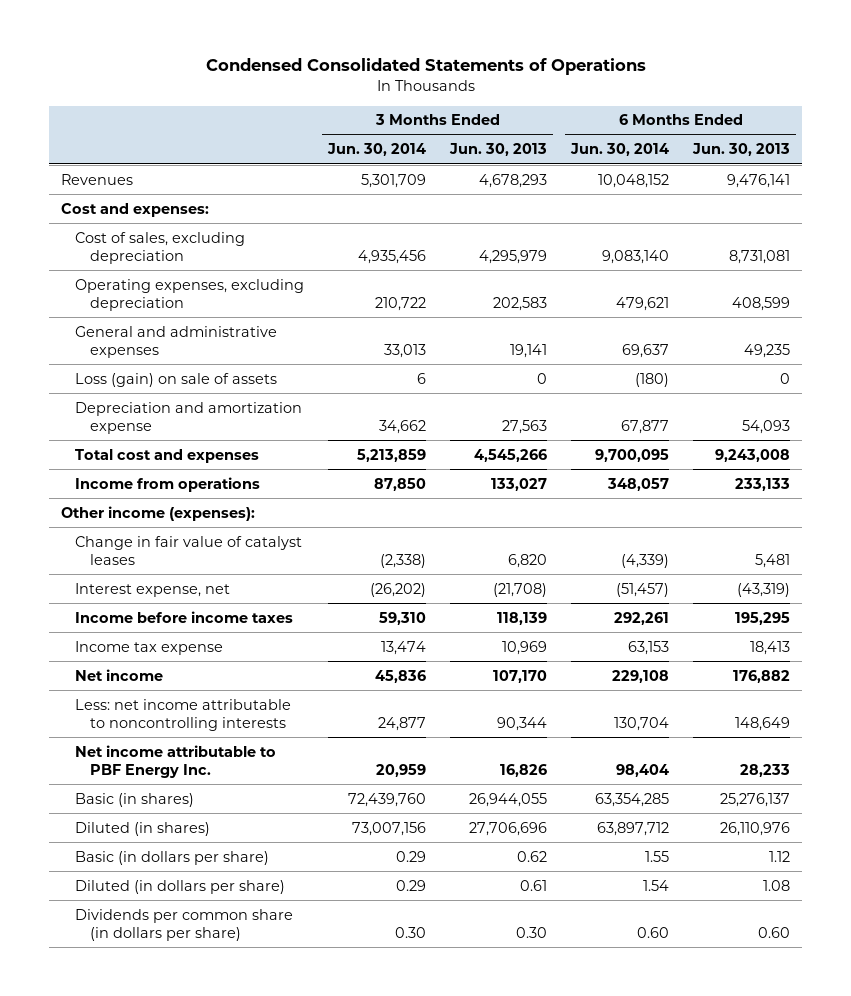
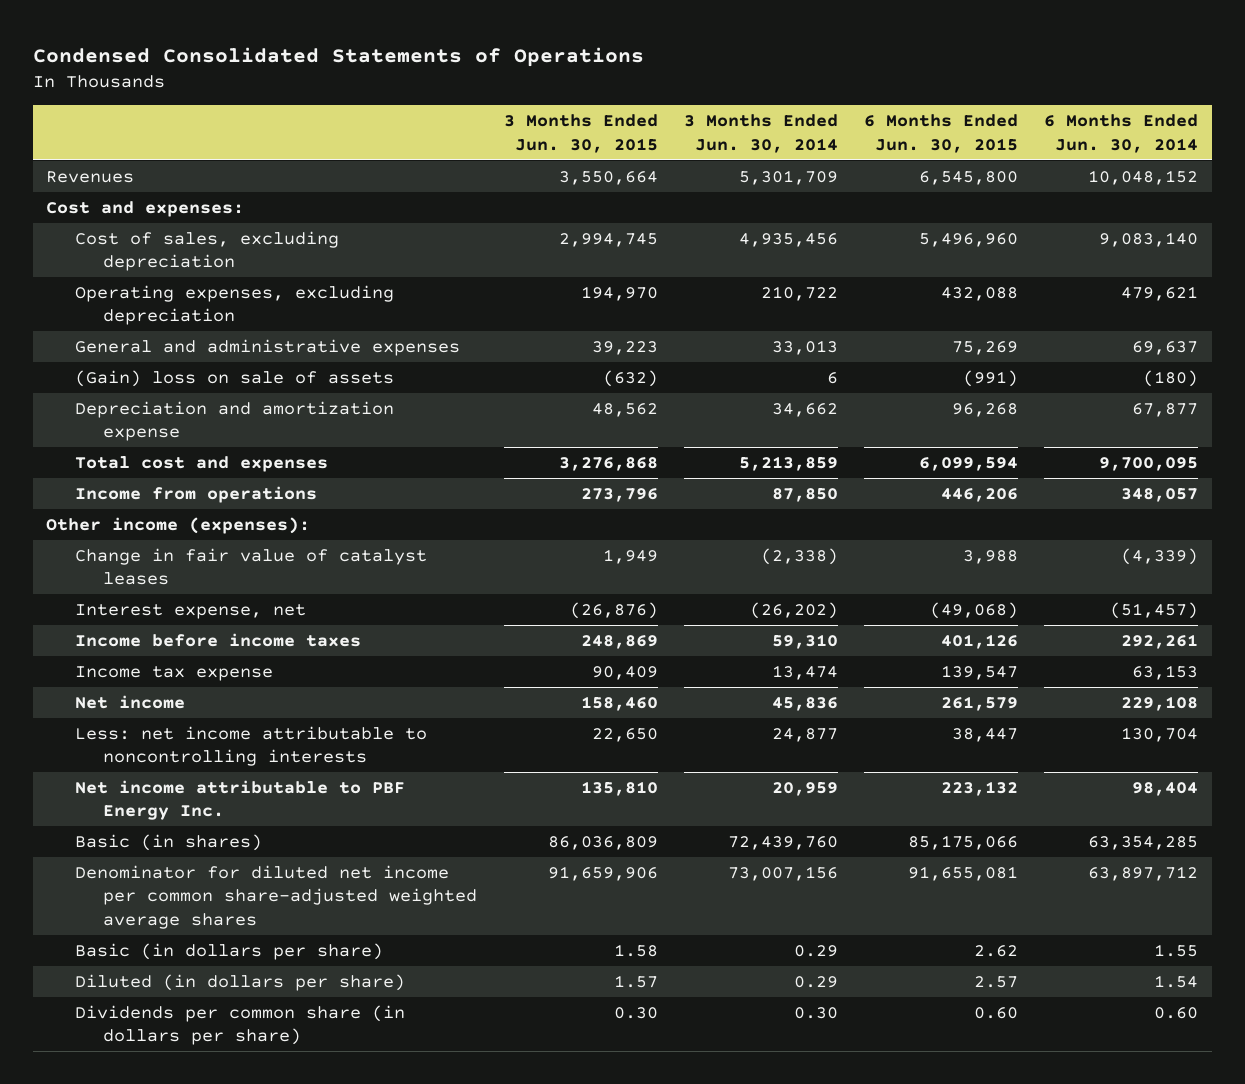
[449,143,548,157] Jun. 30, 2013 -> none
[692,143,791,157] Jun. 30, 2013 -> none
none -> [503,114,658,153] 3 Months Ended Jun. 30, 2015
none -> [864,114,1019,153] 6 Months Ended Jun. 30, 2015
[75,372,278,387] Loss (gain) on sale of assets -> [74,369,394,387] (Gain) loss on sale of assets
[75,821,211,836] Diluted (in shares) -> [74,864,478,929] Denominator for diluted net income per common share-adjusted weighted average shares

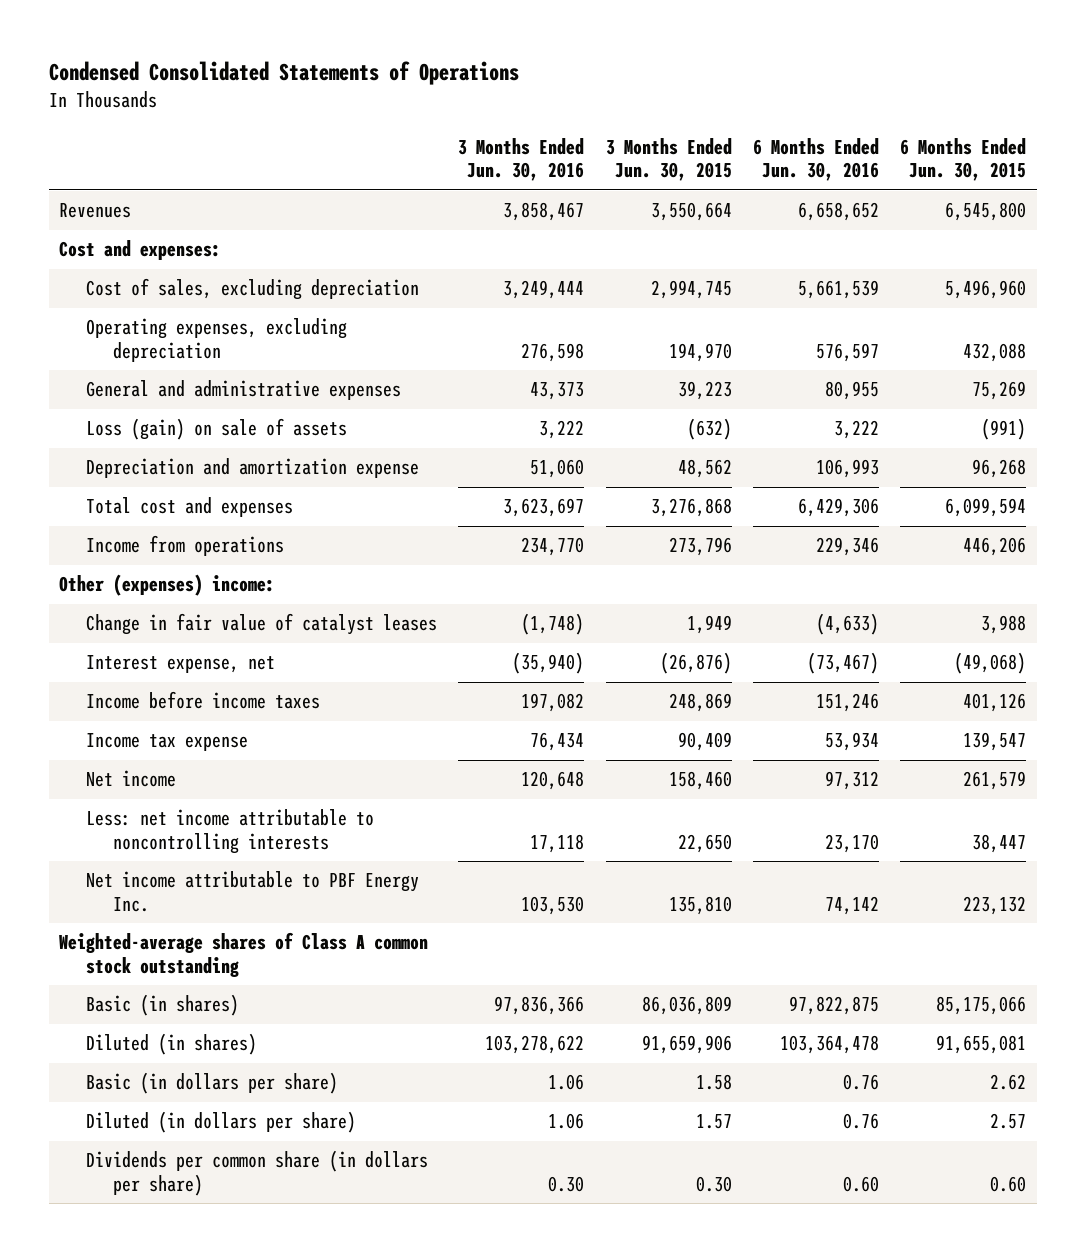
[683,114,838,153] 3 Months Ended Jun. 30, 2014 -> none
[1044,114,1199,153] 6 Months Ended Jun. 30, 2014 -> none
none -> [458,137,585,182] 3 Months Ended Jun. 30, 2016
none -> [752,137,879,182] 6 Months Ended Jun. 30, 2016
[74,369,394,387] (Gain) loss on sale of assets -> [86,418,348,441] Loss (gain) on sale of assets
[46,516,311,534] Other income (expenses): -> [59,574,276,597] Other (expenses) income:
none -> [59,932,429,978] Weighted-average shares of Class A common stock outstanding
[74,864,478,929] Denominator for diluted net income per common share-adjusted weighted average shares -> [86,1033,258,1056] Diluted (in shares)

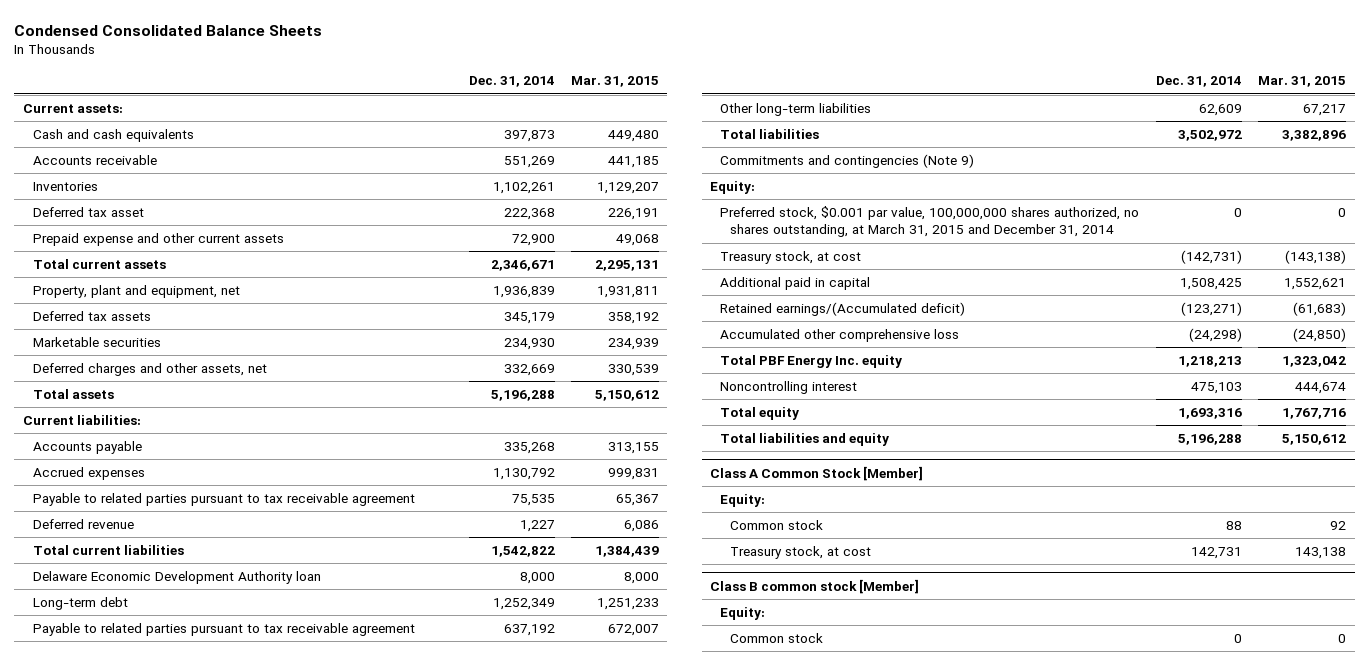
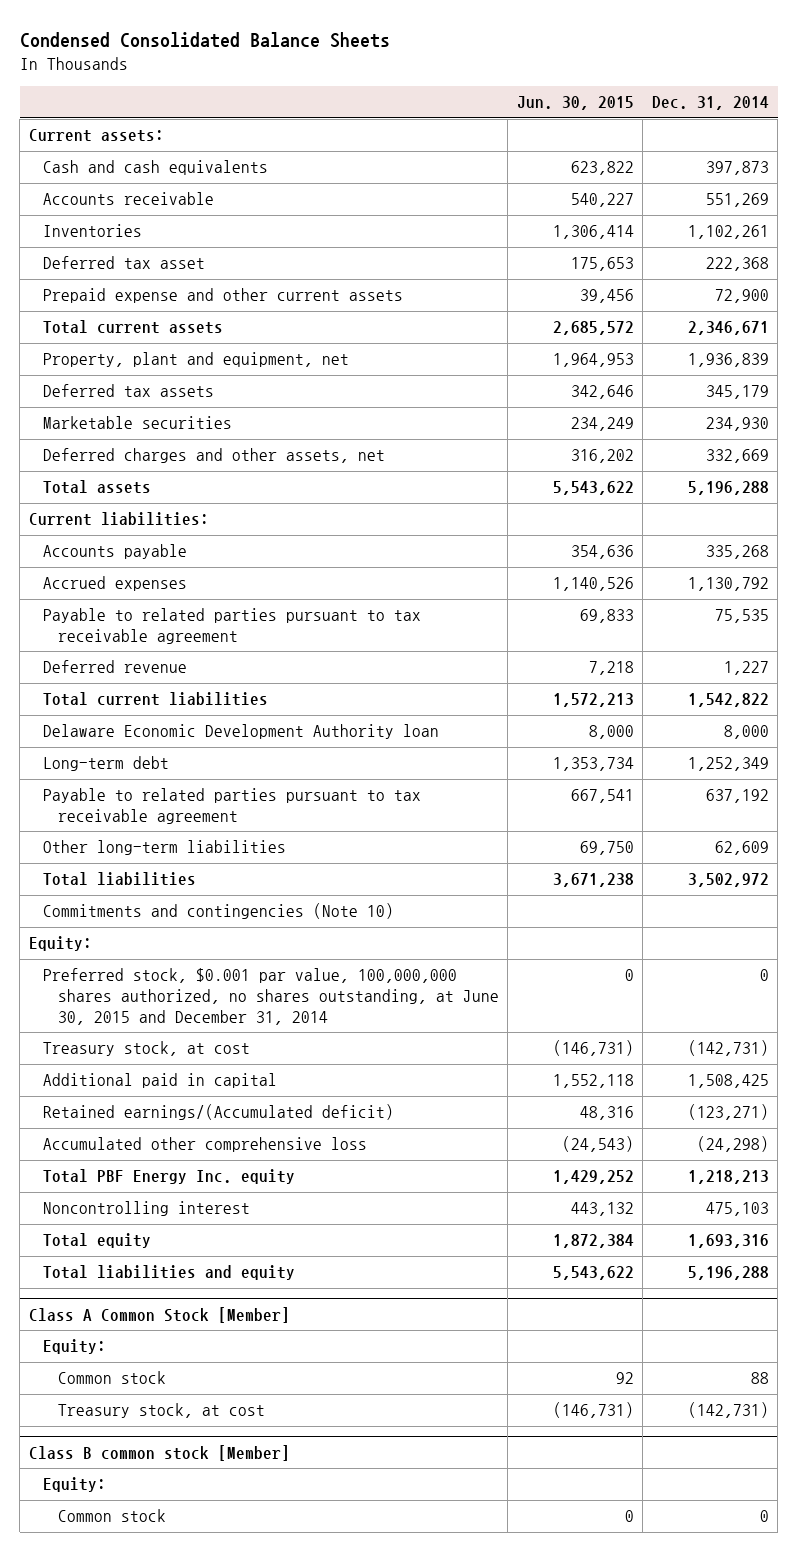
[571,76,660,88] Mar. 31, 2015 -> none
none -> [516,96,634,111] Jun. 30, 2015
[720,153,975,168] Commitments and contingencies (Note 9) -> [43,903,395,920] Commitments and contingencies (Note 10)
[720,205,1140,238] Preferred stock, $0.001 par value, 100,000,000 shares authorized, no shares outstanding, at March 31, 2015 and December 31, 2014 -> [43,968,499,1025] Preferred stock, $0.001 par value, 100,000,000 shares authorized, no shares outstanding, at June 30, 2015 and December 31, 2014
[1190,546,1242,559] 142,731 -> [687,1402,769,1419] (142,731)

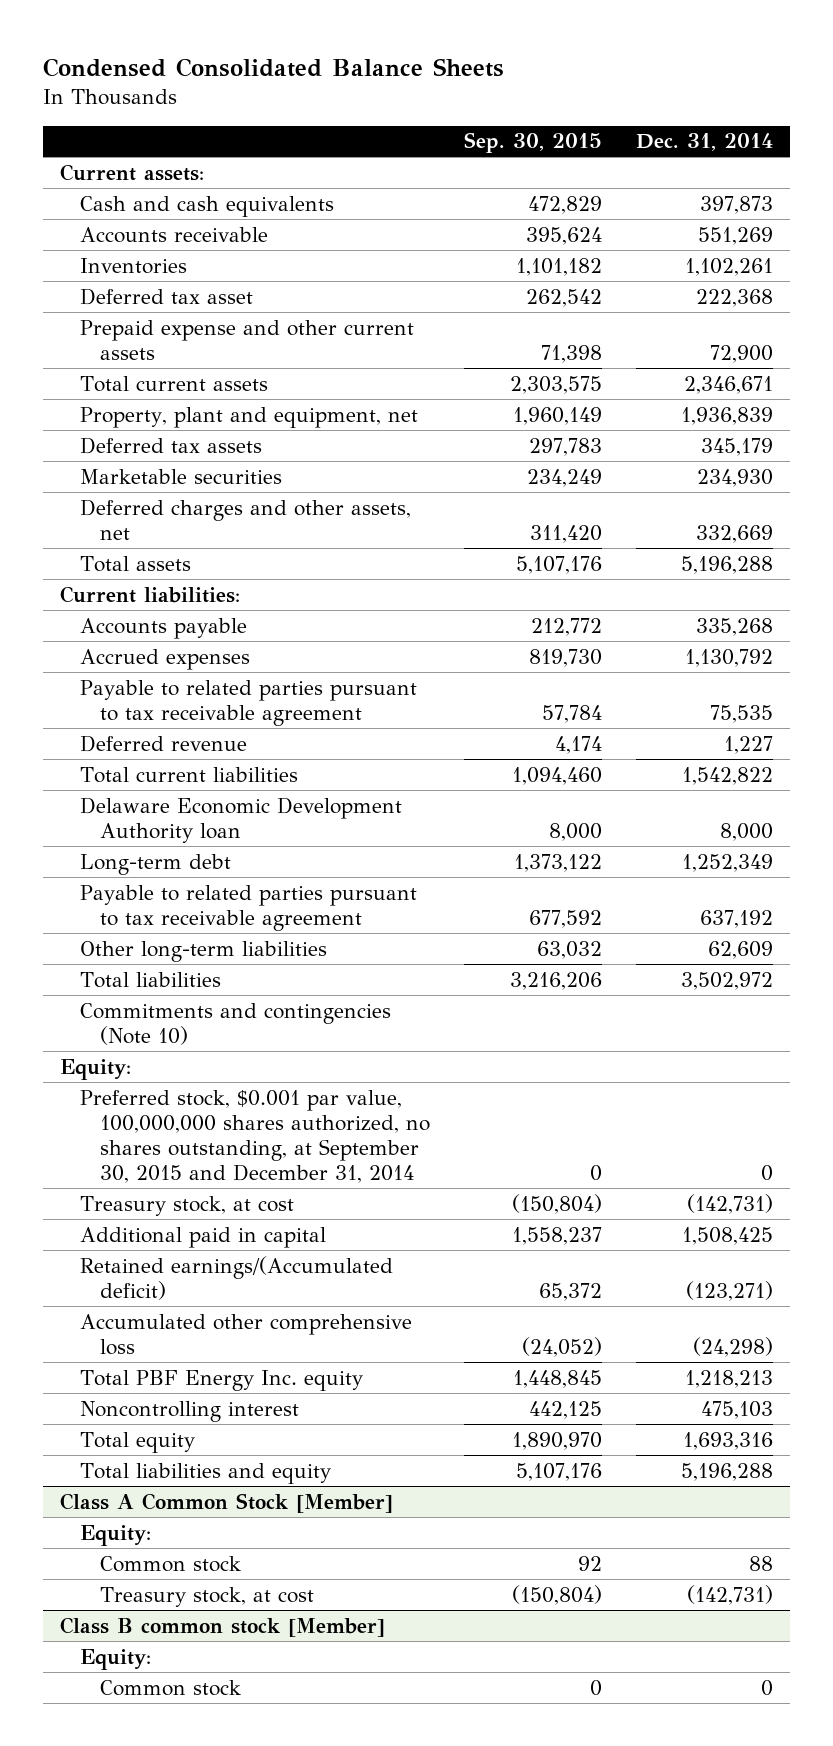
[516,96,634,111] Jun. 30, 2015 -> none
none -> [464,132,603,154] Sep. 30, 2015
[43,968,499,1025] Preferred stock, $0.001 par value, 100,000,000 shares authorized, no shares outstanding, at June 30, 2015 and December 31, 2014 -> [80,1089,431,1184] Preferred stock, $0.001 par value, 100,000,000 shares authorized, no shares outstanding, at September 30, 2015 and December 31, 2014

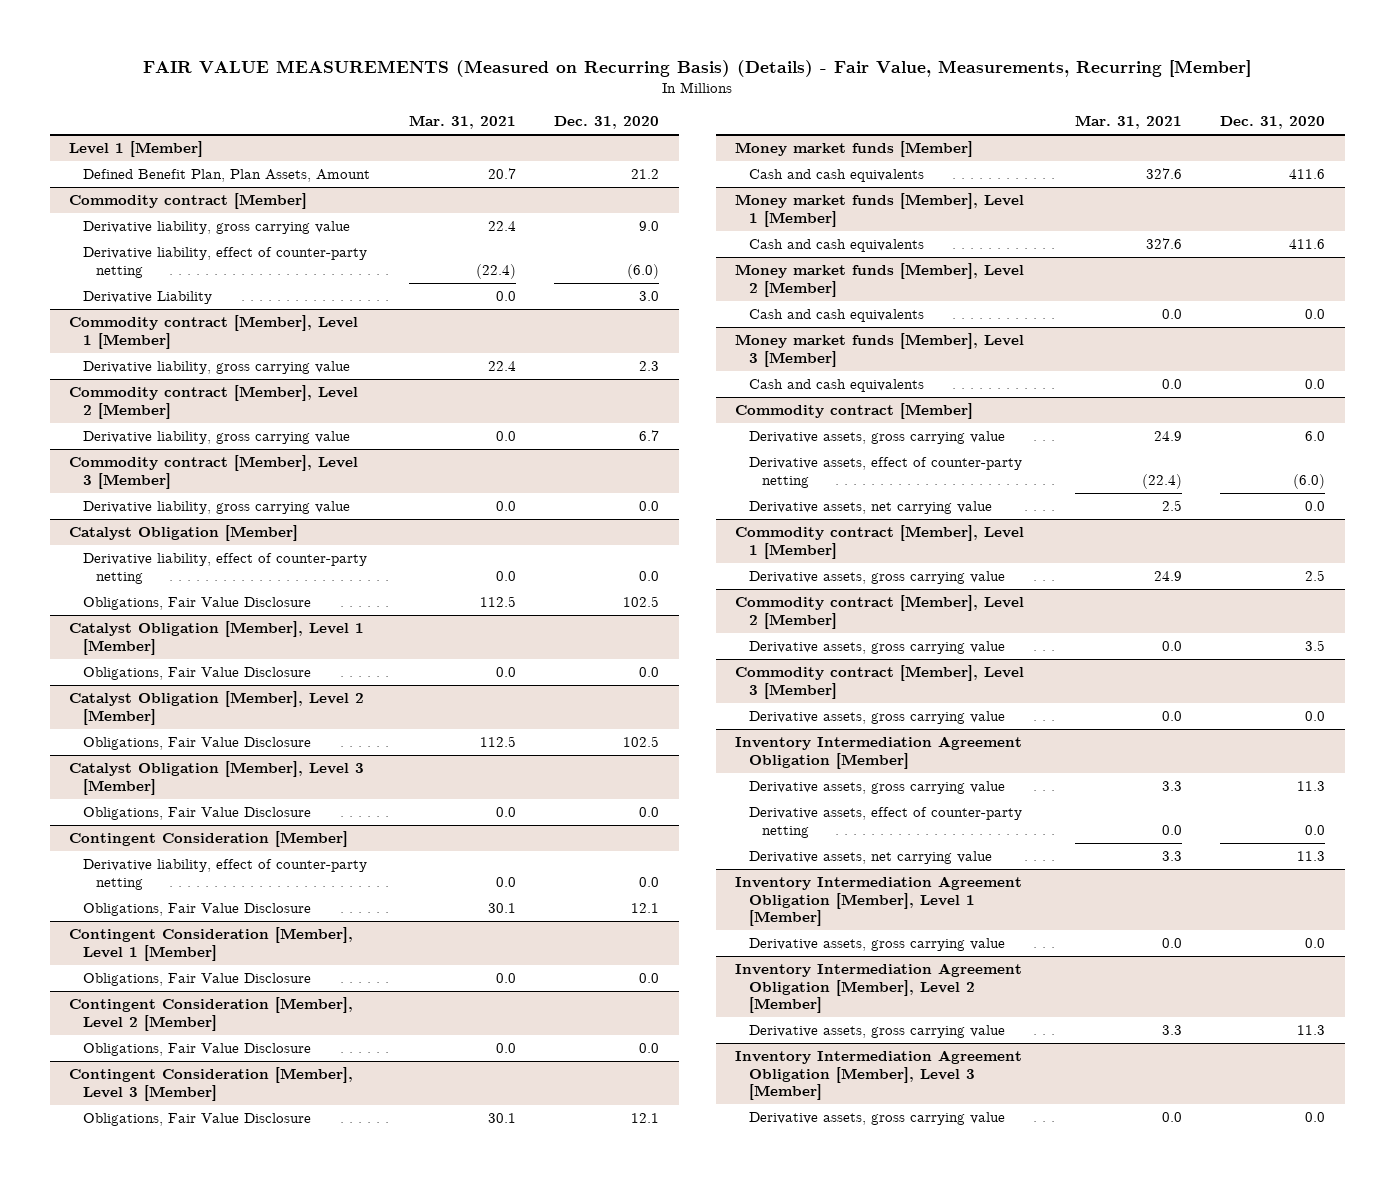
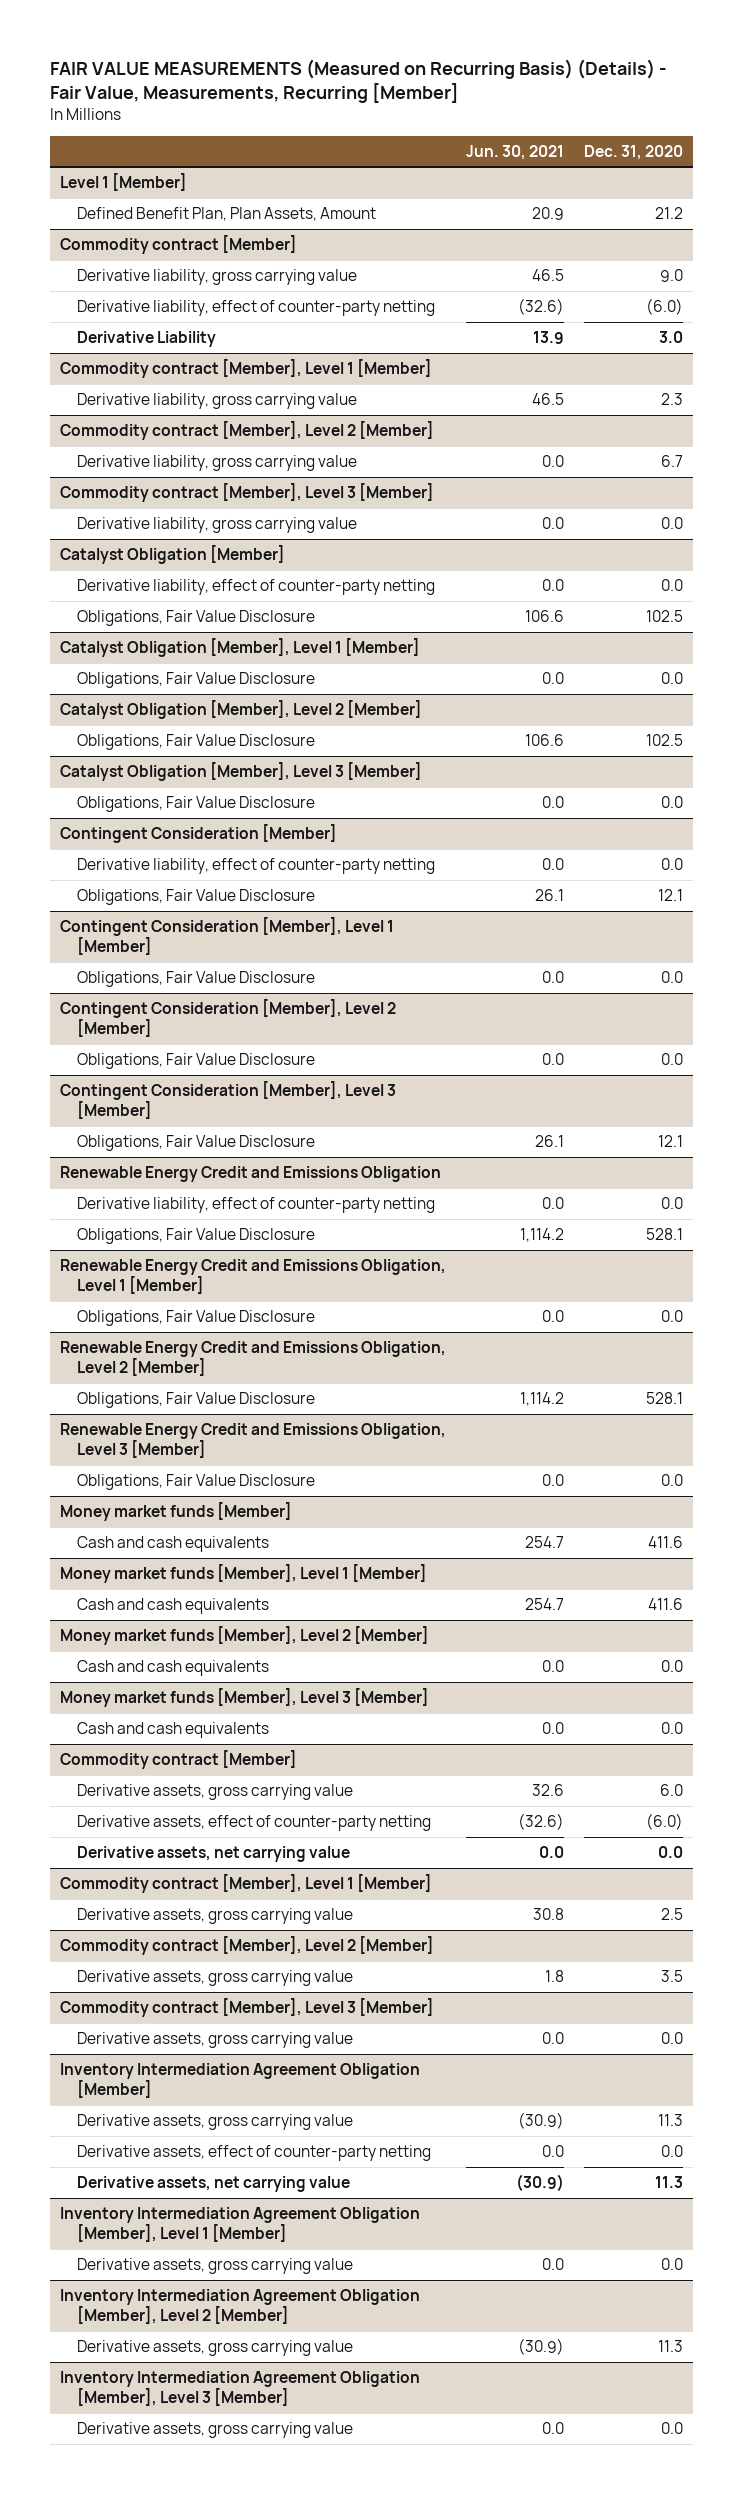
[408,115,516,130] Mar. 31, 2021 -> none
none -> [466,144,565,160] Jun. 30, 2021
none -> [60,1165,442,1182] Renewable Energy Credit and Emissions Obligation
none -> [76,1196,435,1213] Derivative liability, effect of counter-party netting
none -> [76,1227,315,1244] Obligations, Fair Value Disclosure
none -> [60,1258,447,1295] Renewable Energy Credit and Emissions Obligation, Level 1 [Member]
none -> [76,1309,315,1326] Obligations, Fair Value Disclosure
none -> [60,1340,447,1377] Renewable Energy Credit and Emissions Obligation, Level 2 [Member]
none -> [76,1391,315,1408] Obligations, Fair Value Disclosure
none -> [60,1422,447,1459] Renewable Energy Credit and Emissions Obligation, Level 3 [Member]
none -> [76,1473,315,1490] Obligations, Fair Value Disclosure

